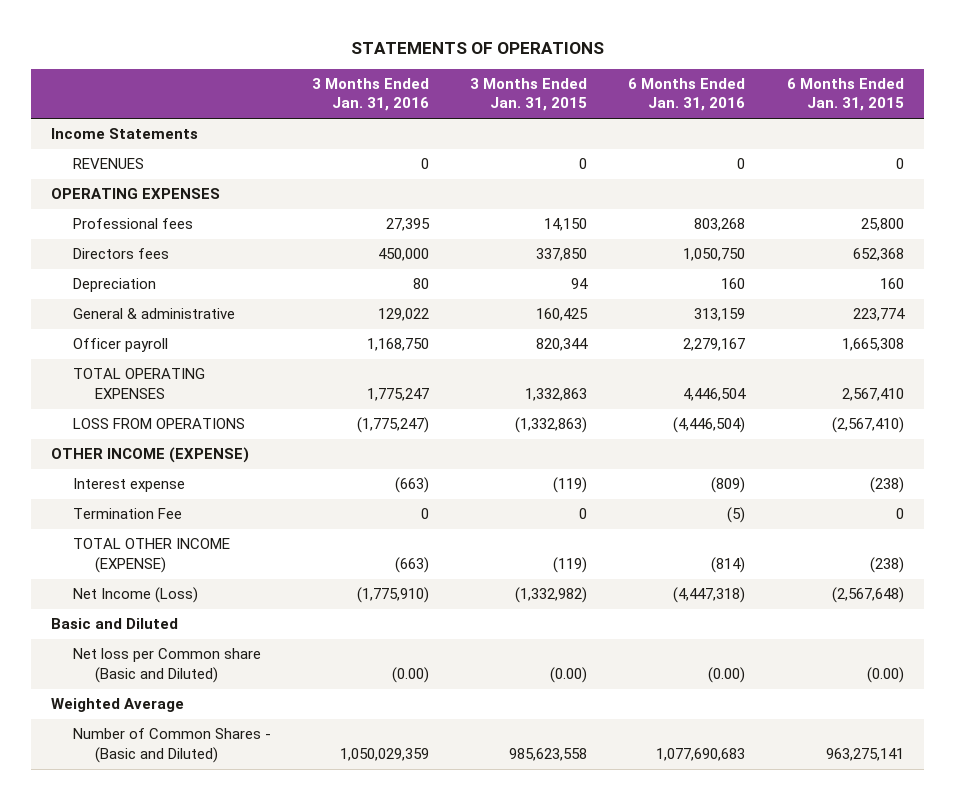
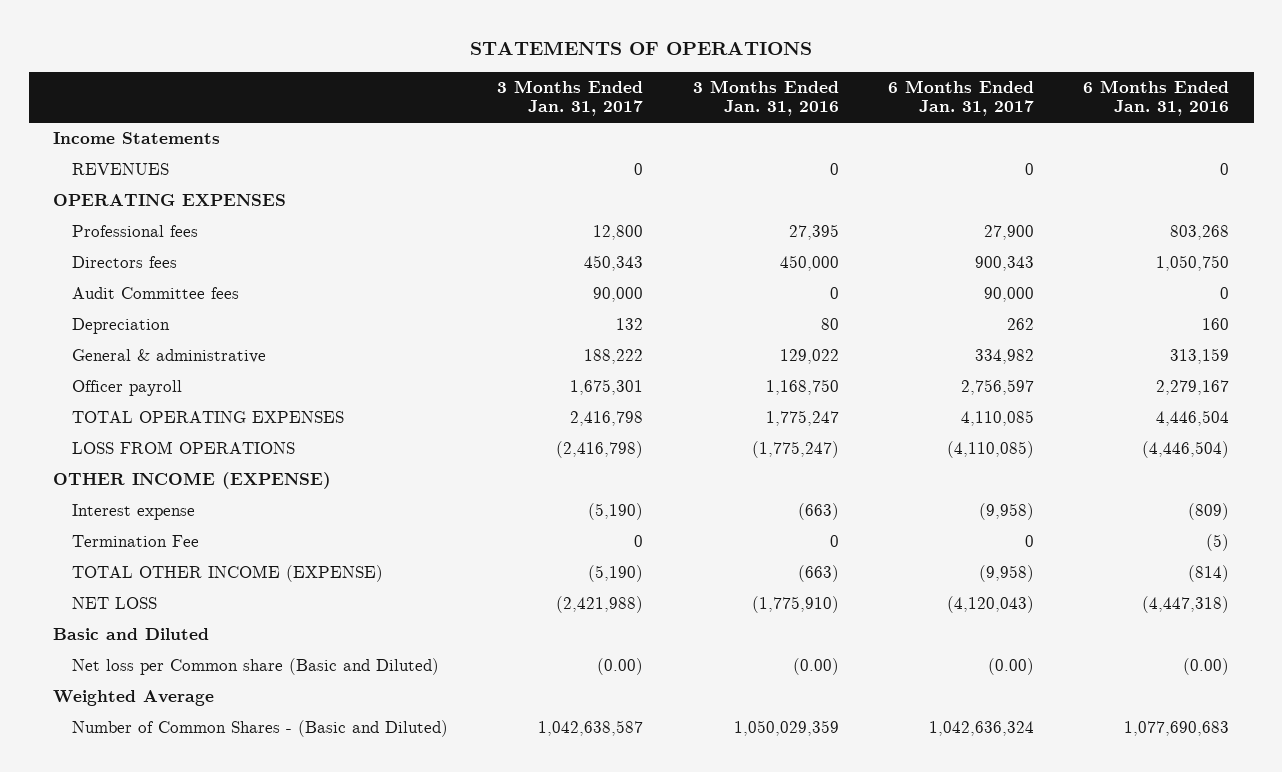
[470,78,588,112] 3 Months Ended Jan. 31, 2015 -> none
[786,78,904,112] 6 Months Ended Jan. 31, 2015 -> none
none -> [497,80,644,117] 3 Months Ended Jan. 31, 2017
none -> [887,80,1034,117] 6 Months Ended Jan. 31, 2017
none -> [72,287,240,300] Audit Committee fees
[72,587,198,604] Net Income (Loss) -> [72,597,158,610] NET LOSS

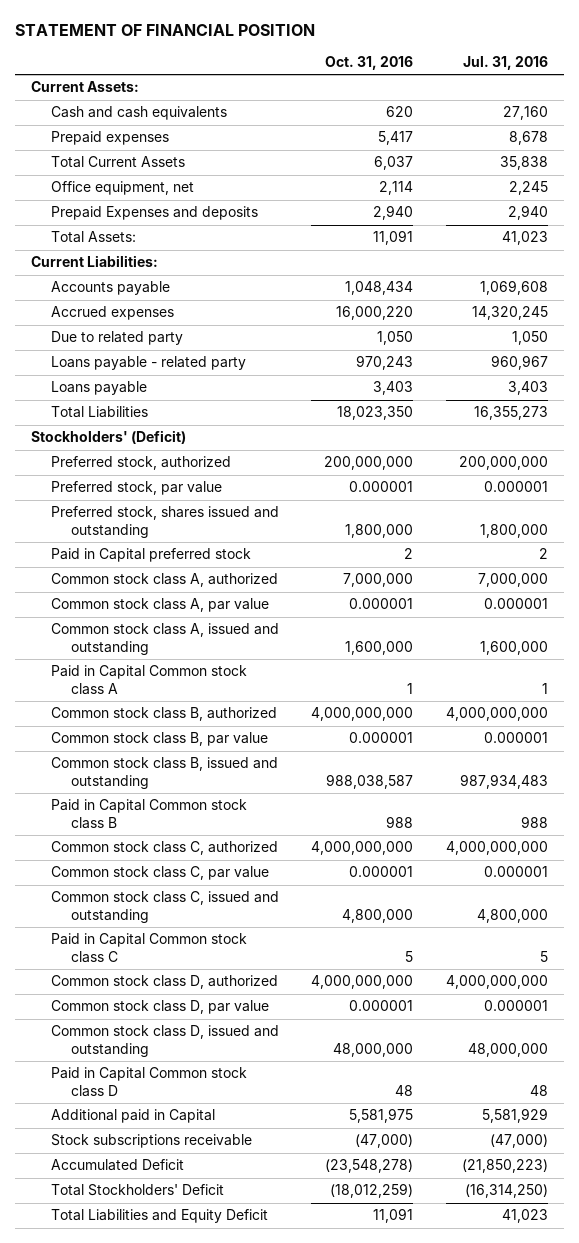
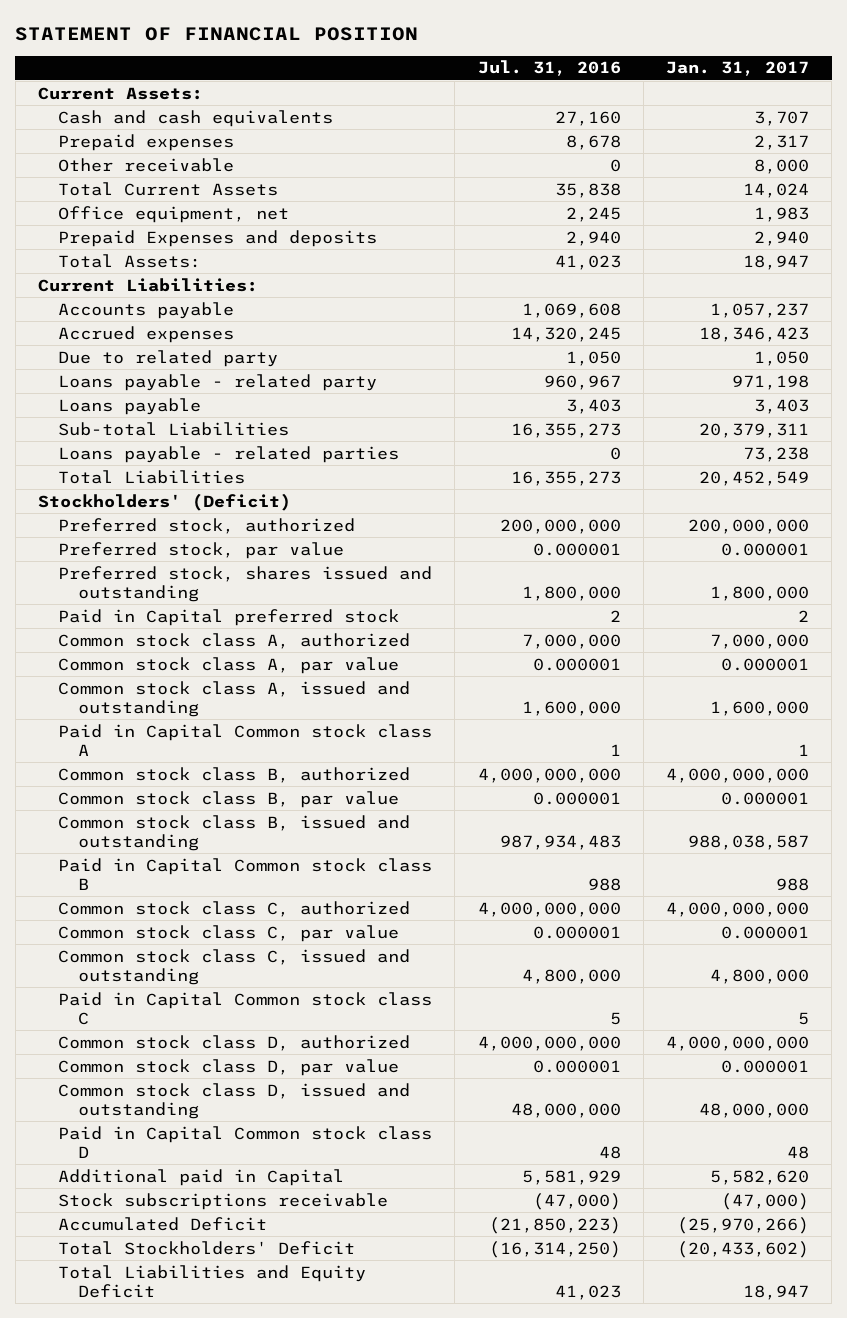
[325,56,414,71] Oct. 31, 2016 -> none
none -> [666,61,810,77] Jan. 31, 2017
none -> [58,157,235,172] Other receivable
none -> [58,421,290,436] Sub-total Liabilities
none -> [58,445,400,463] Loans payable - related parties

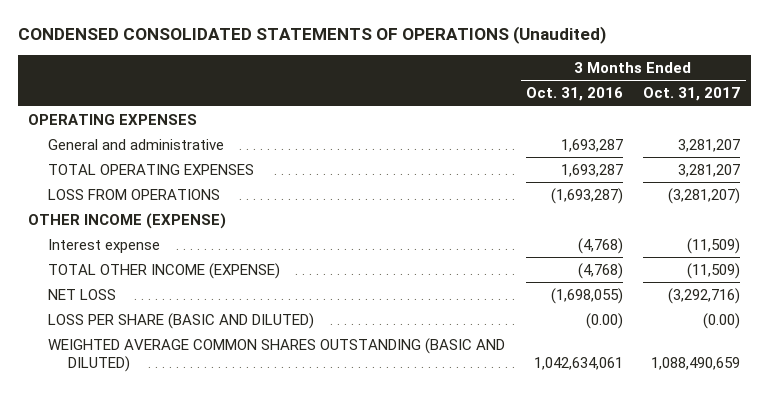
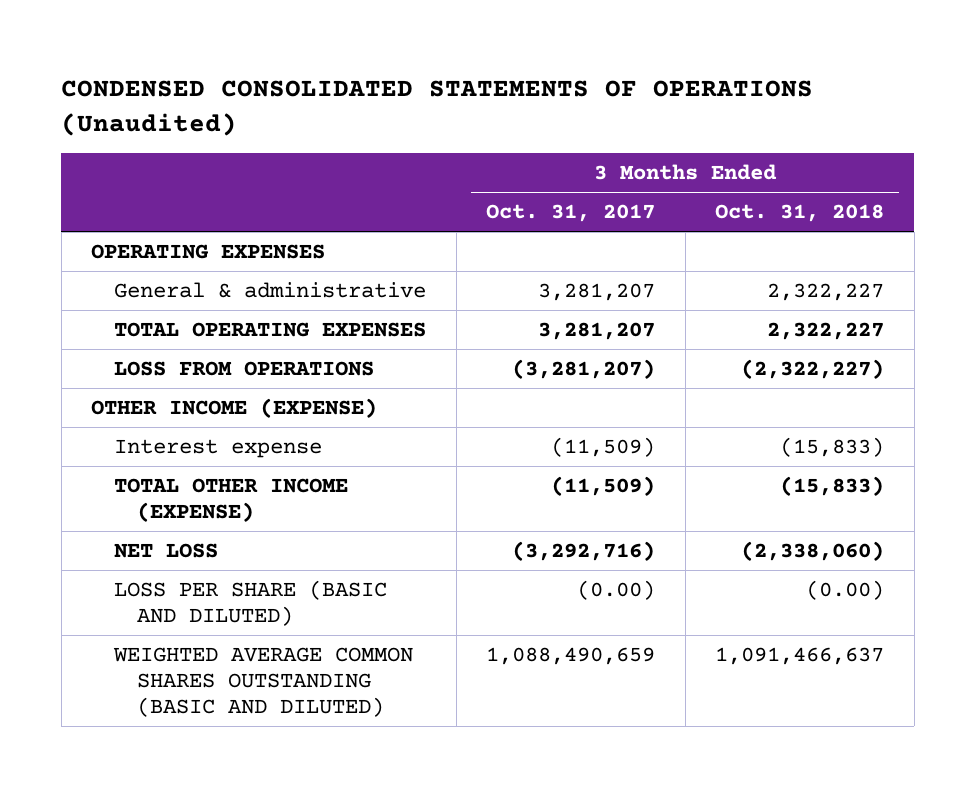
[525,87,623,102] Oct. 31, 2016 -> none
none -> [715,204,885,223] Oct. 31, 2018
[48,138,225,150] General and administrative -> [114,281,427,298] General & administrative

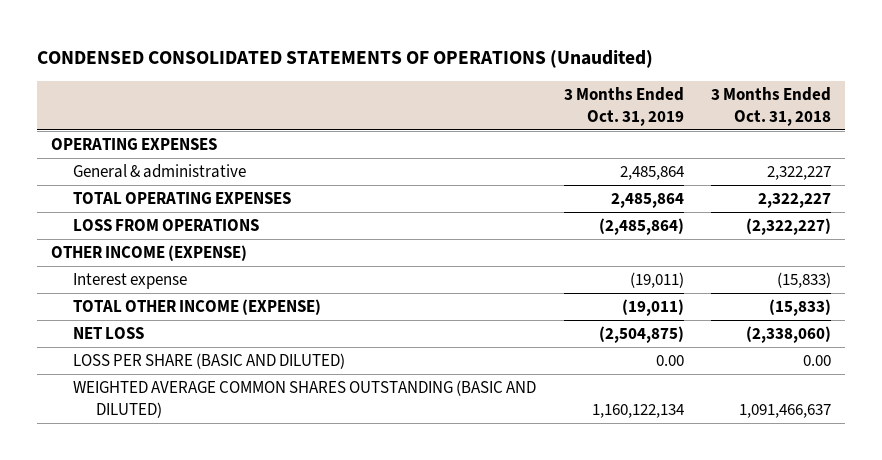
[486,204,656,223] Oct. 31, 2017 -> none
none -> [563,86,684,126] 3 Months Ended Oct. 31, 2019
[806,579,885,600] (0.00) -> [803,355,832,367] 0.00

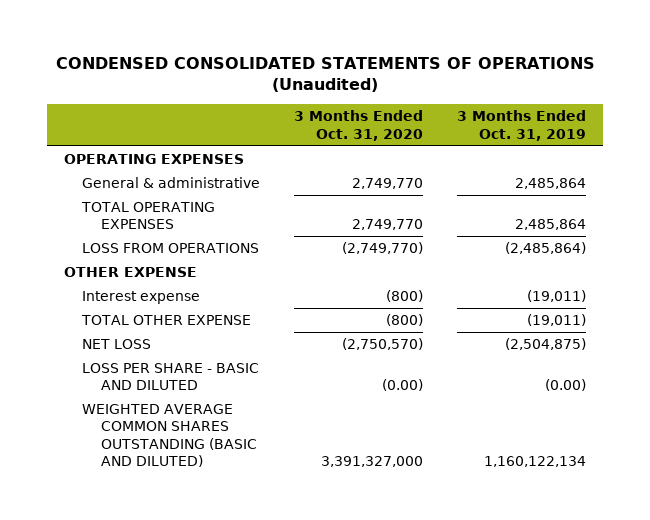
[711,86,832,126] 3 Months Ended Oct. 31, 2018 -> none
none -> [294,110,424,141] 3 Months Ended Oct. 31, 2020
[50,245,247,262] OTHER INCOME (EXPENSE) -> [64,267,198,278] OTHER EXPENSE
[73,299,322,316] TOTAL OTHER INCOME (EXPENSE) -> [81,315,252,326] TOTAL OTHER EXPENSE
[73,353,346,370] LOSS PER SHARE (BASIC AND DILUTED) -> [82,363,260,391] LOSS PER SHARE - BASIC AND DILUTED
[655,355,684,367] 0.00 -> [545,379,587,392] (0.00)

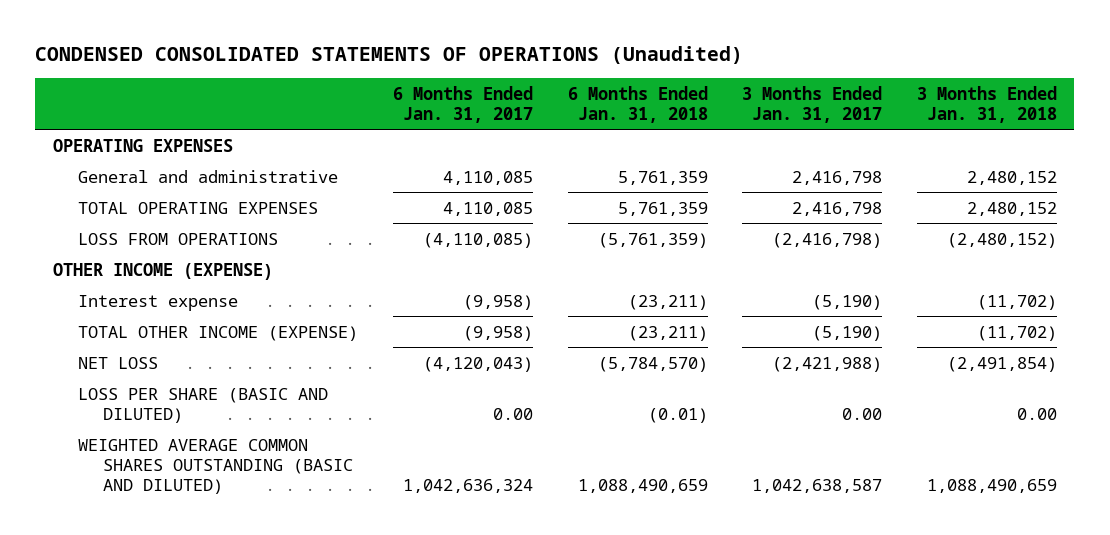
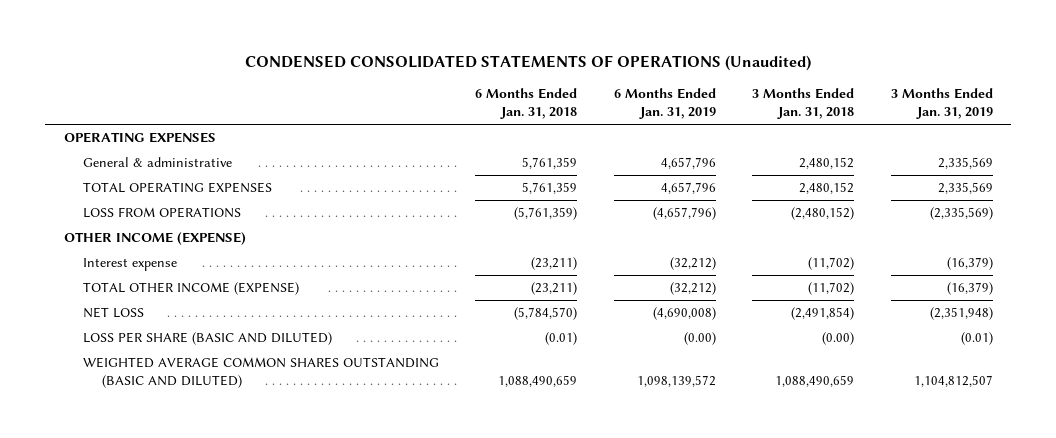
[392,85,533,123] 6 Months Ended Jan. 31, 2017 -> none
[742,85,883,123] 3 Months Ended Jan. 31, 2017 -> none
none -> [613,88,716,120] 6 Months Ended Jan. 31, 2019
none -> [890,88,993,120] 3 Months Ended Jan. 31, 2019
[78,169,339,183] General and administrative -> [82,157,232,168] General & administrative
[1016,407,1057,420] 0.00 -> [822,332,855,346] (0.00)

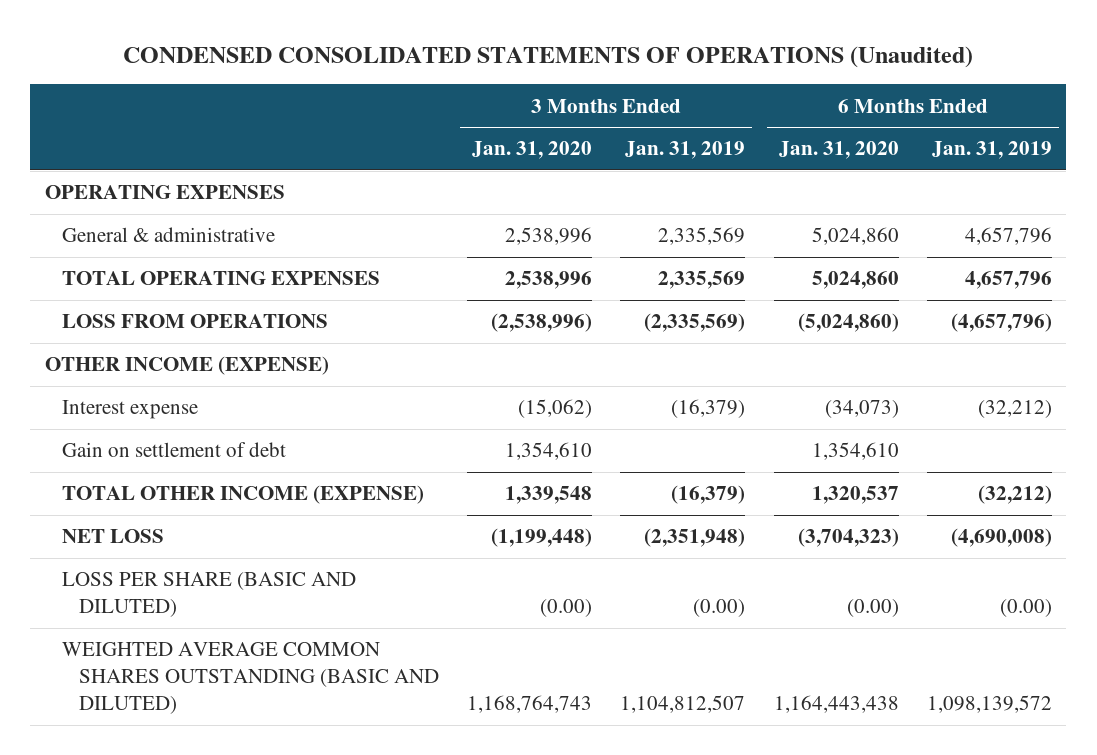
[475,88,578,120] 6 Months Ended Jan. 31, 2018 -> none
[752,88,855,120] 3 Months Ended Jan. 31, 2018 -> none
none -> [472,141,593,160] Jan. 31, 2020
none -> [778,141,899,160] Jan. 31, 2020
none -> [61,442,286,458] Gain on settlement of debt
[960,332,993,346] (0.01) -> [693,599,746,618] (0.00)

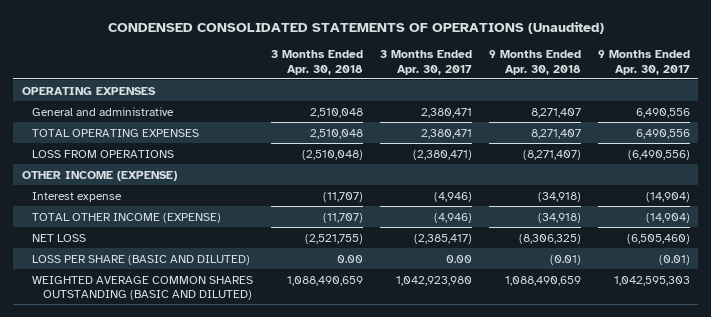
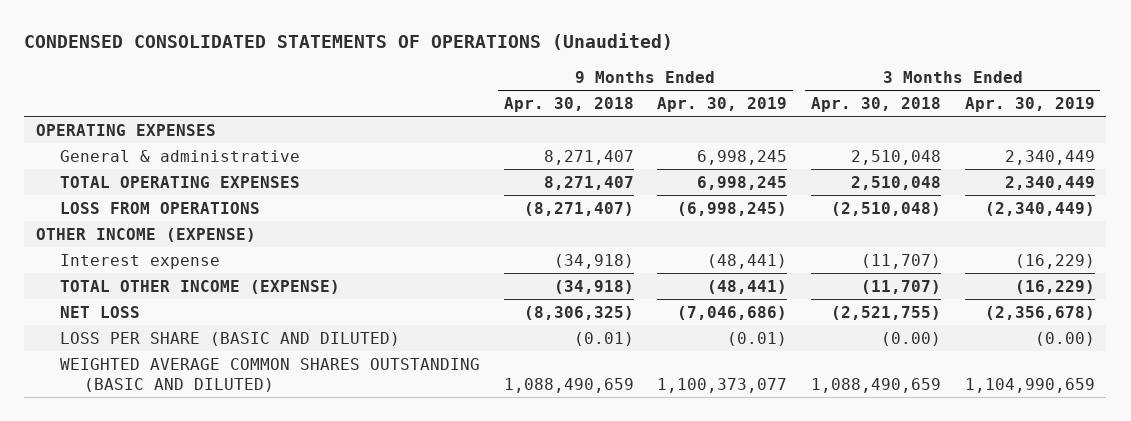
[379,50,472,75] 3 Months Ended Apr. 30, 2017 -> none
[597,50,690,75] 9 Months Ended Apr. 30, 2017 -> none
none -> [657,96,788,112] Apr. 30, 2019
none -> [964,96,1095,112] Apr. 30, 2019
[32,106,175,116] General and administrative -> [60,149,301,162] General & administrative
[336,254,363,263] 0.00 -> [880,331,941,346] (0.00)

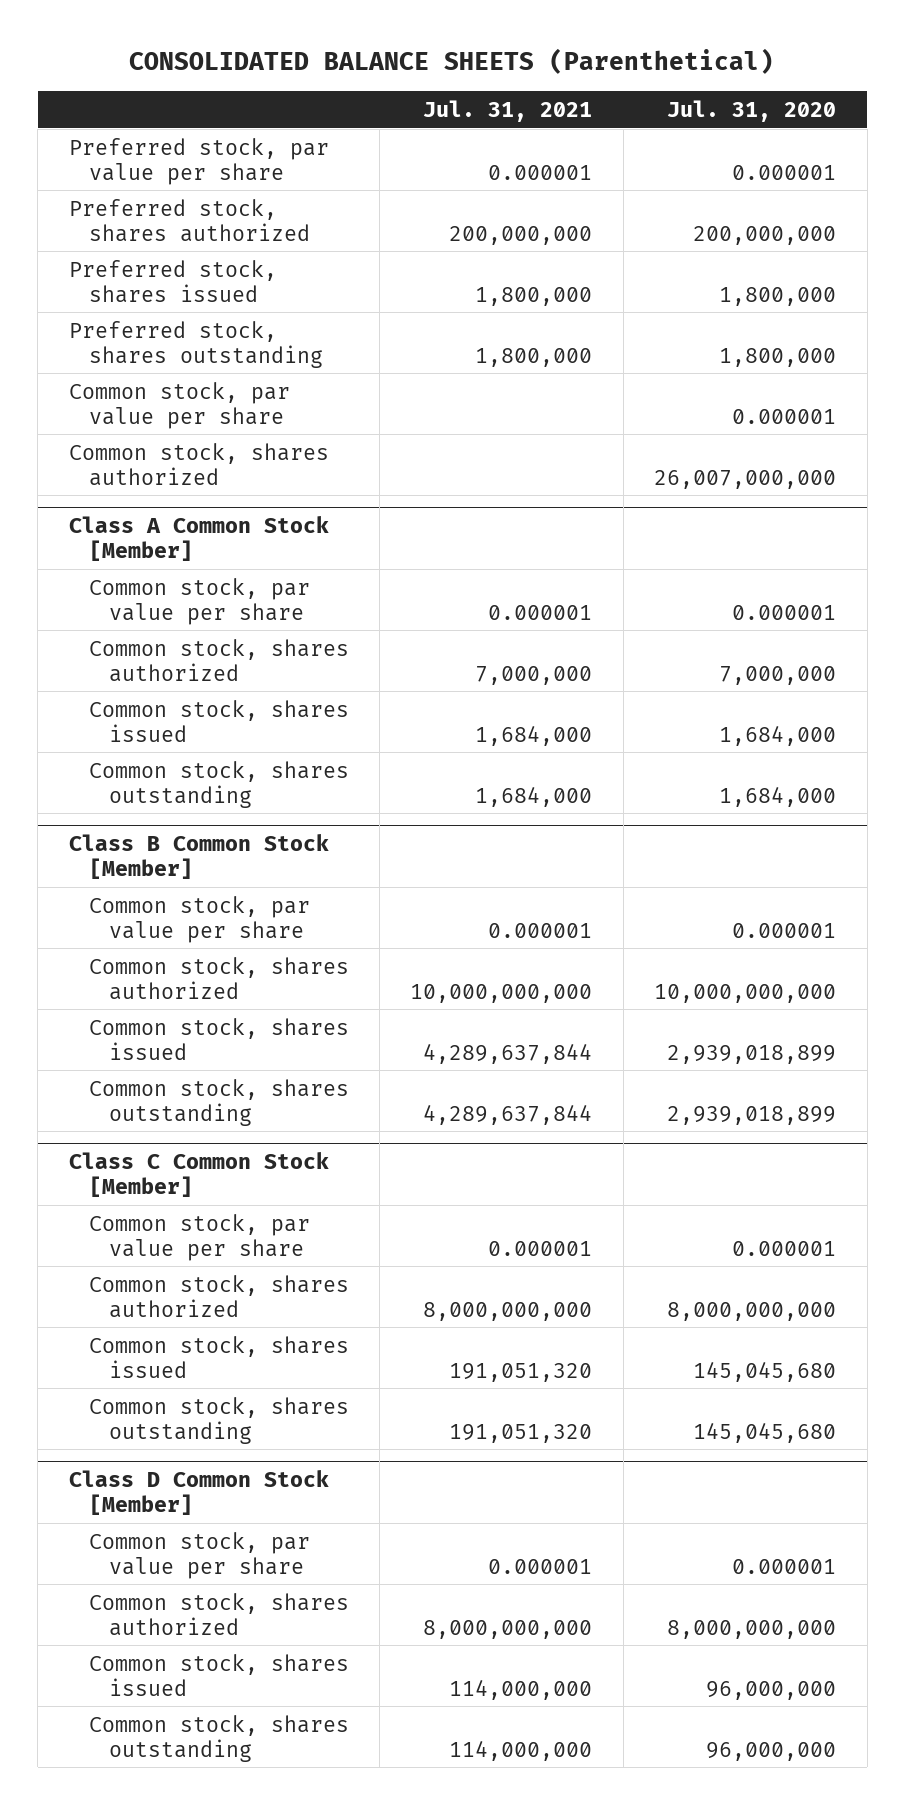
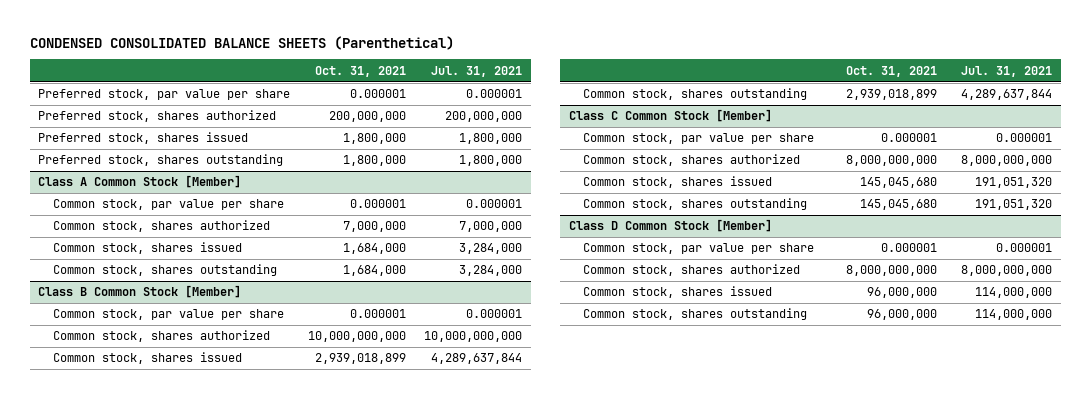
[129,48,775,75] CONSOLIDATED BALANCE SHEETS (Parenthetical) -> [29,35,454,50] CONDENSED CONSOLIDATED BALANCE SHEETS (Parenthetical)
[667,99,837,122] Jul. 31, 2020 -> none
none -> [315,65,407,77] Oct. 31, 2021
[68,381,290,429] Common stock, par value per share -> none
[68,442,329,486] Common stock, shares authorized -> none
[475,724,593,746] 1,684,000 -> [458,243,522,255] 3,284,000
[475,785,593,807] 1,684,000 -> [458,265,522,277] 3,284,000

